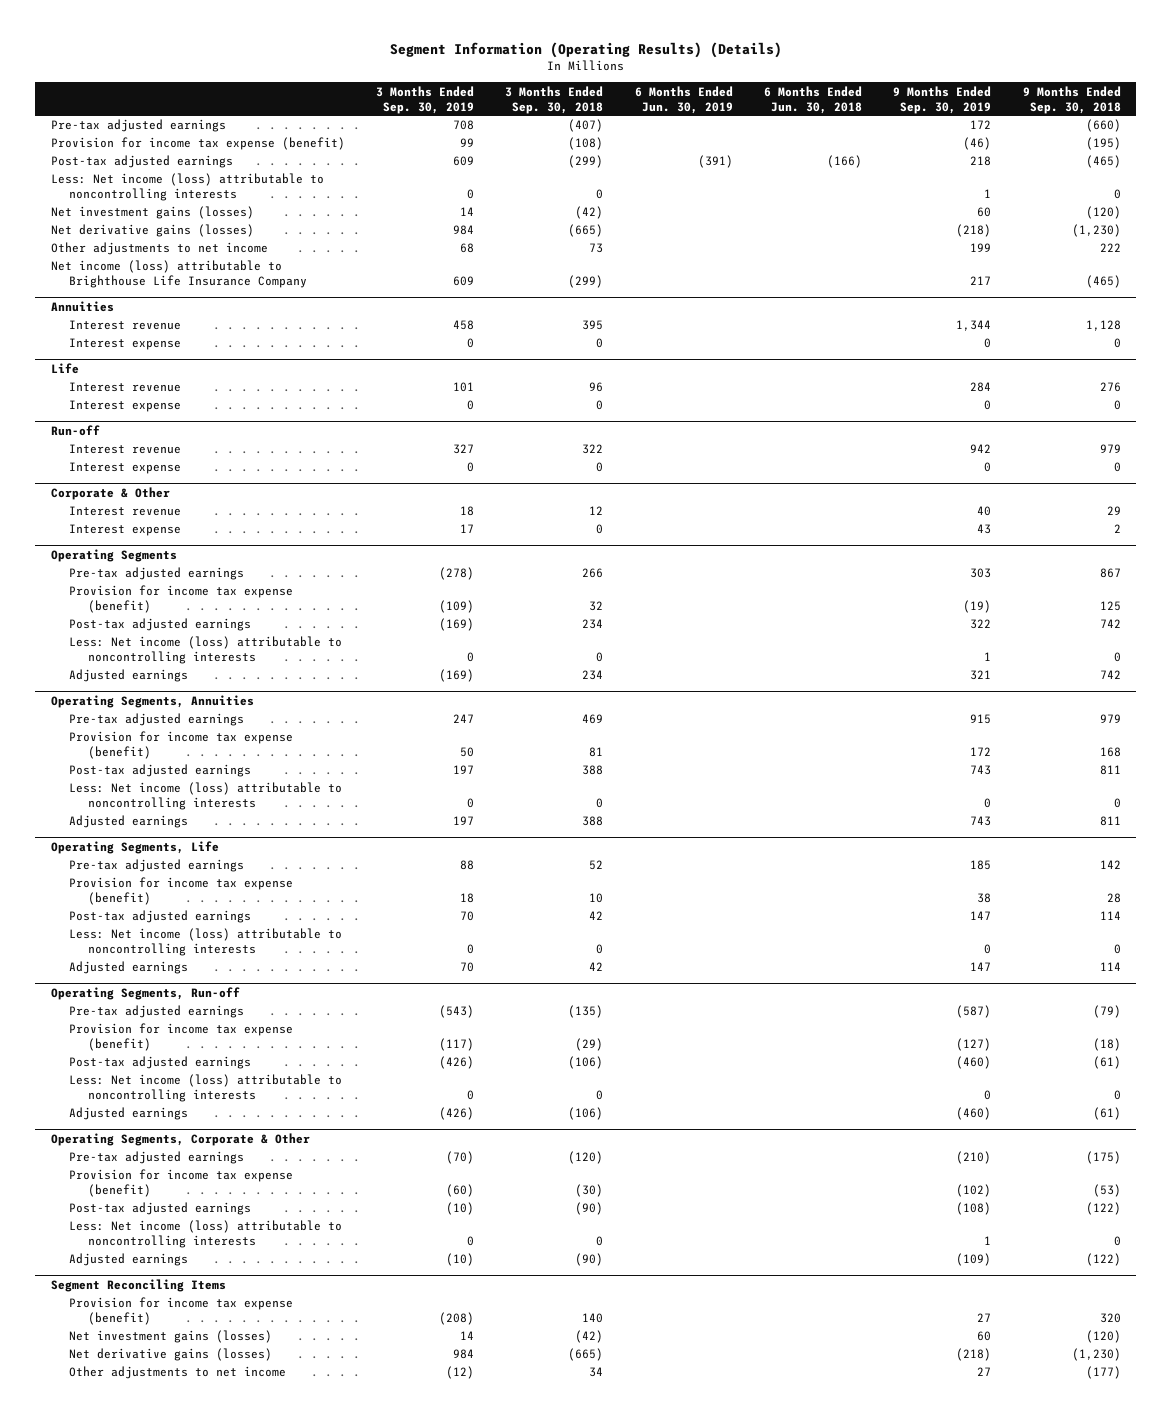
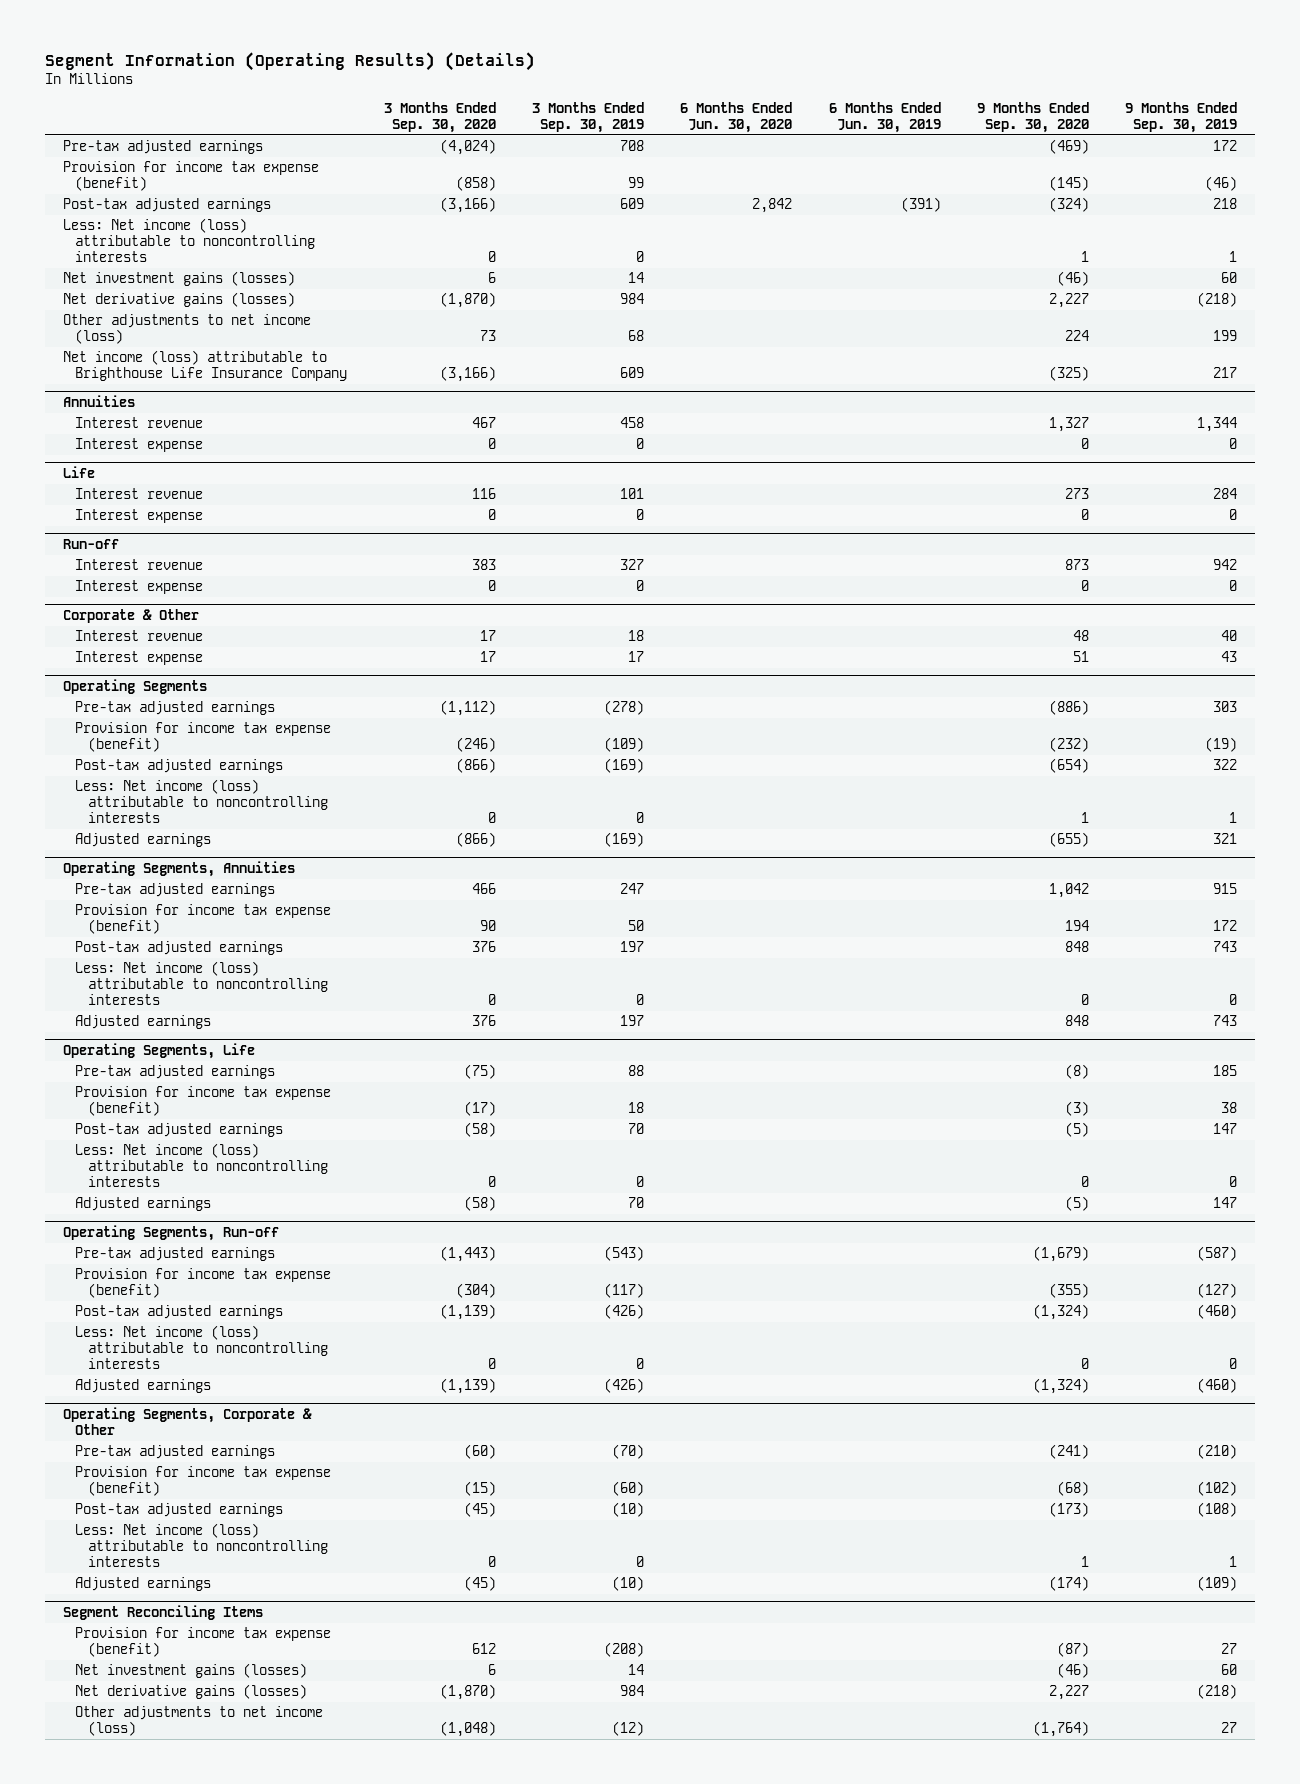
[505,85,604,114] 3 Months Ended Sep. 30, 2018 -> none
[764,85,863,114] 6 Months Ended Jun. 30, 2018 -> none
[1022,85,1121,114] 9 Months Ended Sep. 30, 2018 -> none
none -> [383,102,496,134] 3 Months Ended Sep. 30, 2020
none -> [680,102,793,134] 6 Months Ended Jun. 30, 2020
none -> [976,102,1089,134] 9 Months Ended Sep. 30, 2020
[50,242,268,256] Other adjustments to net income -> [62,314,311,345] Other adjustments to net income (loss)
[69,1366,287,1380] Other adjustments to net income -> [75,1706,324,1737] Other adjustments to net income (loss)

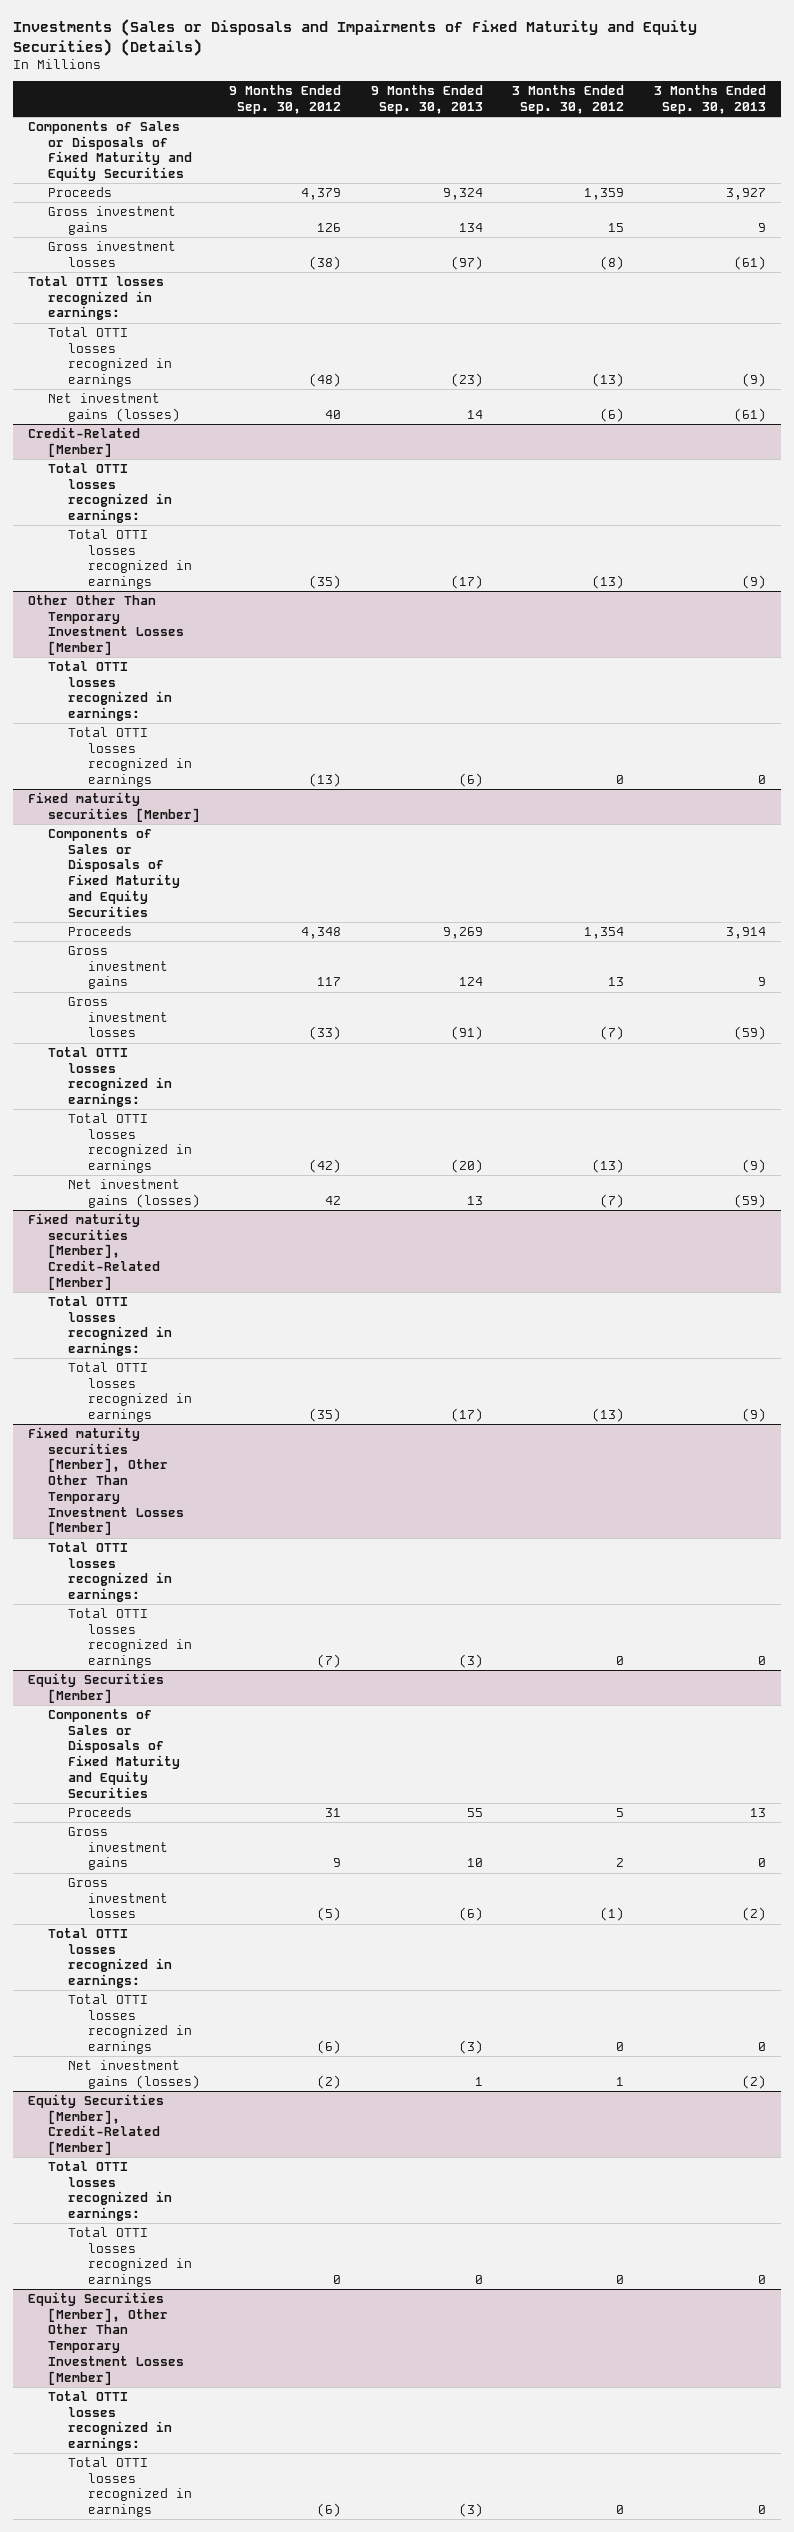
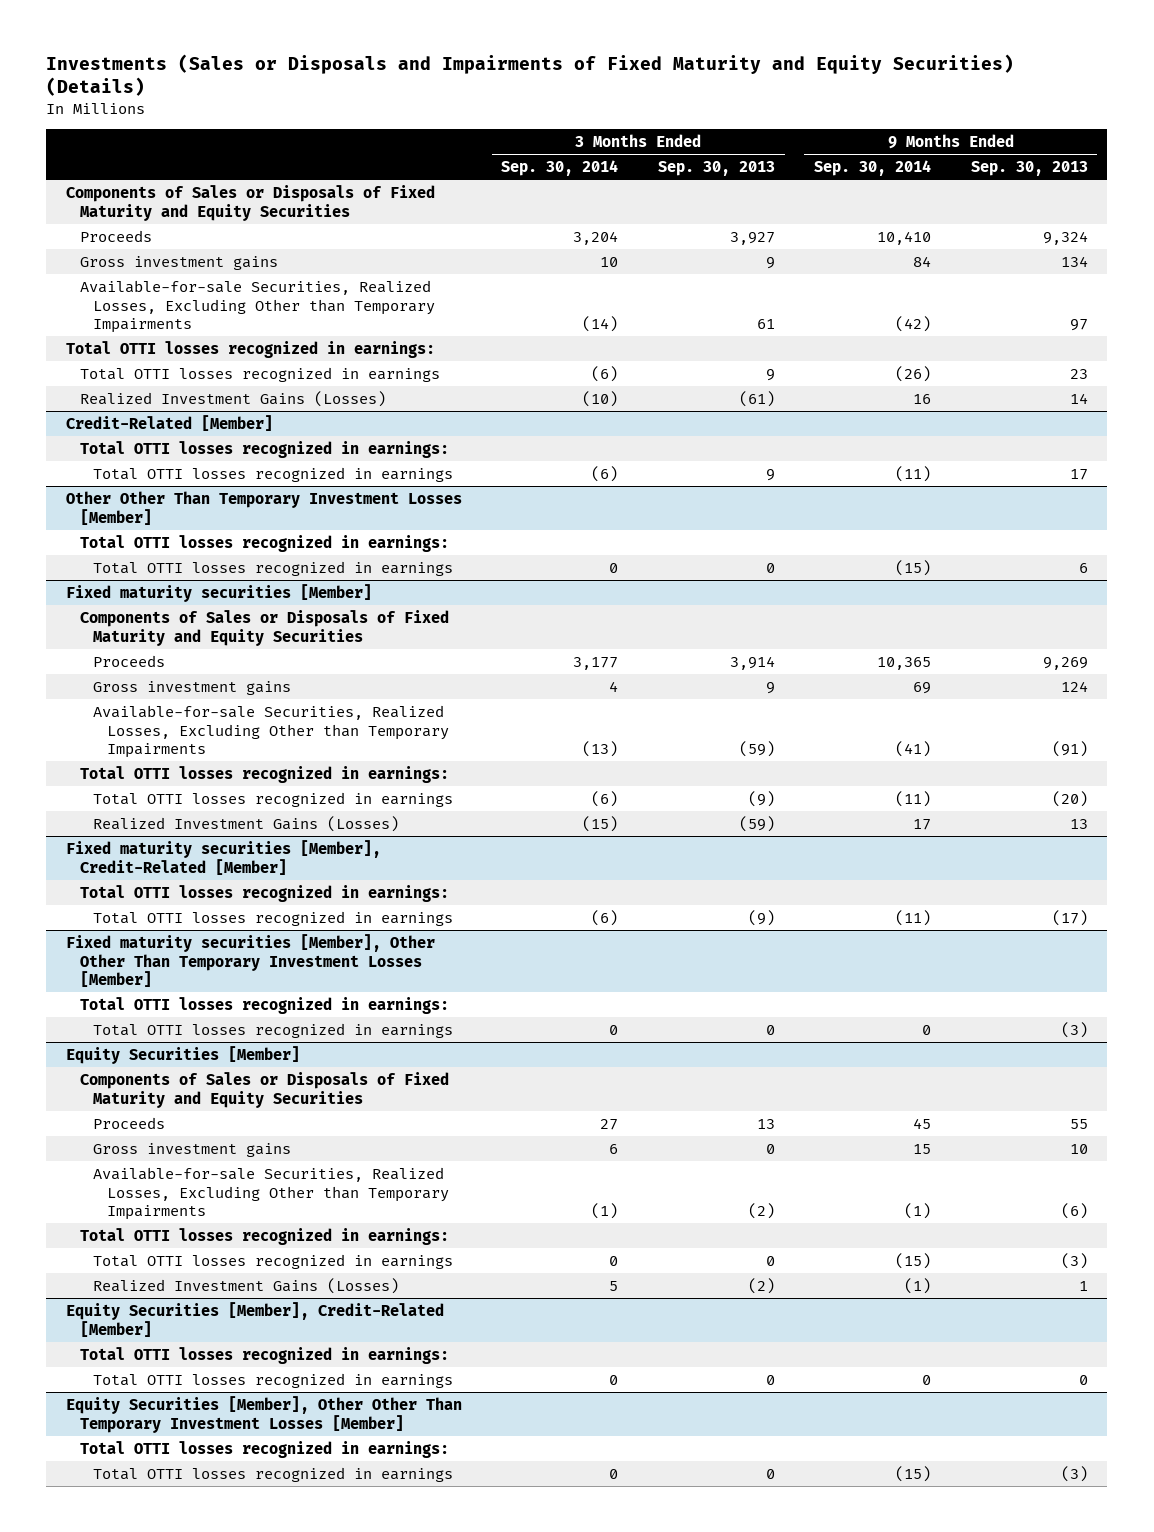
[229,85,342,114] 9 Months Ended Sep. 30, 2012 -> none
[512,85,625,114] 3 Months Ended Sep. 30, 2012 -> none
none -> [501,160,619,177] Sep. 30, 2014
none -> [814,160,932,177] Sep. 30, 2014
[47,240,176,267] Gross investment losses -> none
none -> [79,279,436,334] Available-for-sale Securities, Realized Losses, Excluding Other than Temporary Impairments
[450,373,483,388] (23) -> [1069,368,1088,379] 23
[741,373,766,388] (9) -> [765,368,775,381] 9
[47,392,180,422] Net investment gains (losses) -> [79,390,386,407] Realized Investment Gains (Losses)
[450,575,483,590] (17) -> [1069,468,1088,480] 17
[741,575,766,590] (9) -> [765,468,775,481] 9
[458,773,483,788] (6) -> [1078,562,1088,573] 6
[67,996,168,1038] Gross investment losses -> [93,704,450,759] Available-for-sale Securities, Realized Losses, Excluding Other than Temporary Impairments
[67,1178,200,1208] Net investment gains (losses) -> [93,815,400,832] Realized Investment Gains (Losses)
[67,1877,168,1919] Gross investment losses -> [93,1166,450,1221] Available-for-sale Securities, Realized Losses, Excluding Other than Temporary Impairments
[67,2059,200,2089] Net investment gains (losses) -> [93,1277,400,1294] Realized Investment Gains (Losses)

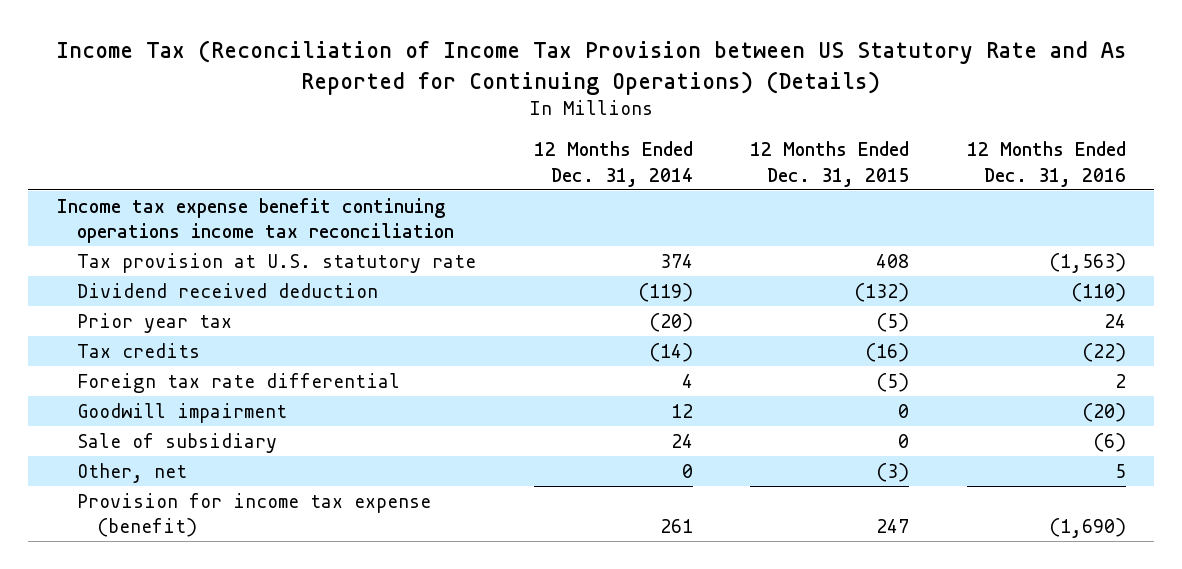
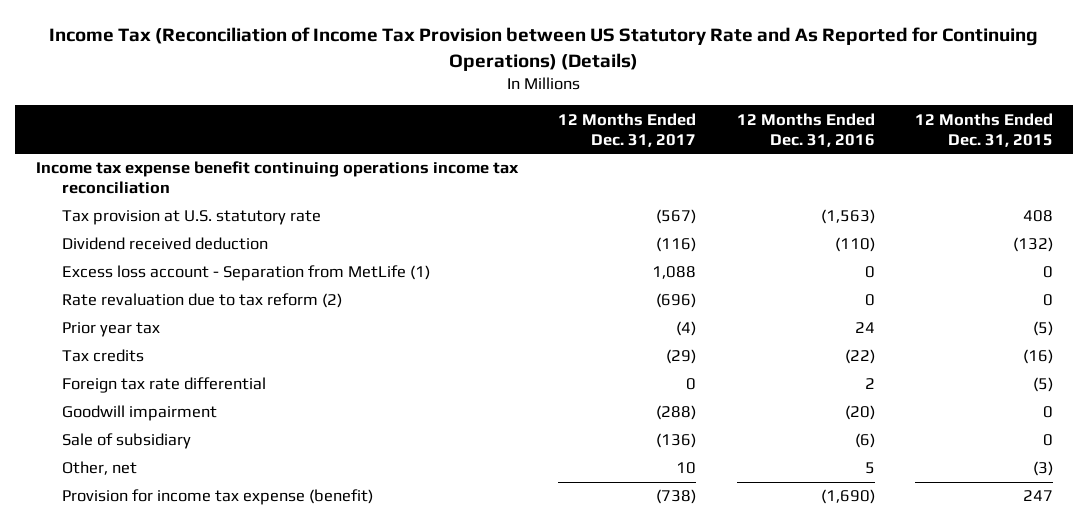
[533,141,693,187] 12 Months Ended Dec. 31, 2014 -> none
none -> [558,112,697,147] 12 Months Ended Dec. 31, 2017
none -> [61,265,430,282] Excess loss account - Separation from MetLife (1)
none -> [61,293,342,309] Rate revaluation due to tax reform (2)

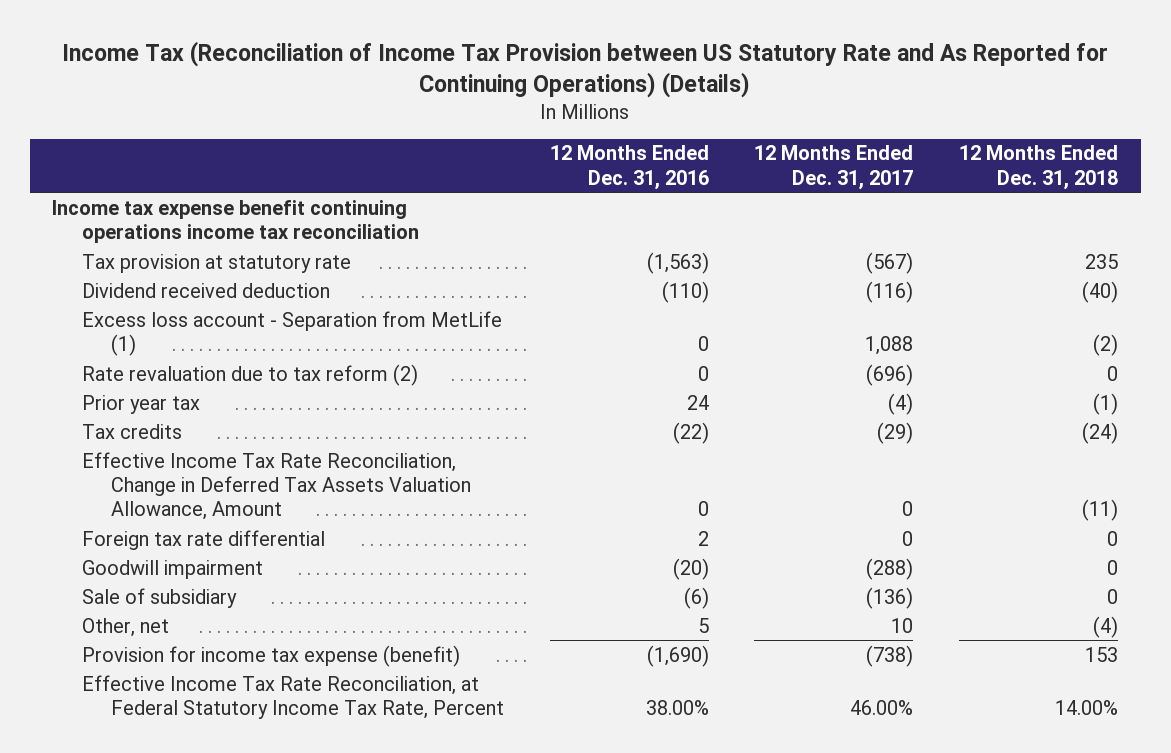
[915,112,1054,147] 12 Months Ended Dec. 31, 2015 -> none
none -> [959,145,1119,190] 12 Months Ended Dec. 31, 2018
[61,210,321,226] Tax provision at U.S. statutory rate -> [81,253,351,273] Tax provision at statutory rate
none -> [81,451,471,521] Effective Income Tax Rate Reconciliation, Change in Deferred Tax Assets Valuation Allowance, Amount
none -> [81,674,504,720] Effective Income Tax Rate Reconciliation, at Federal Statutory Income Tax Rate, Percent

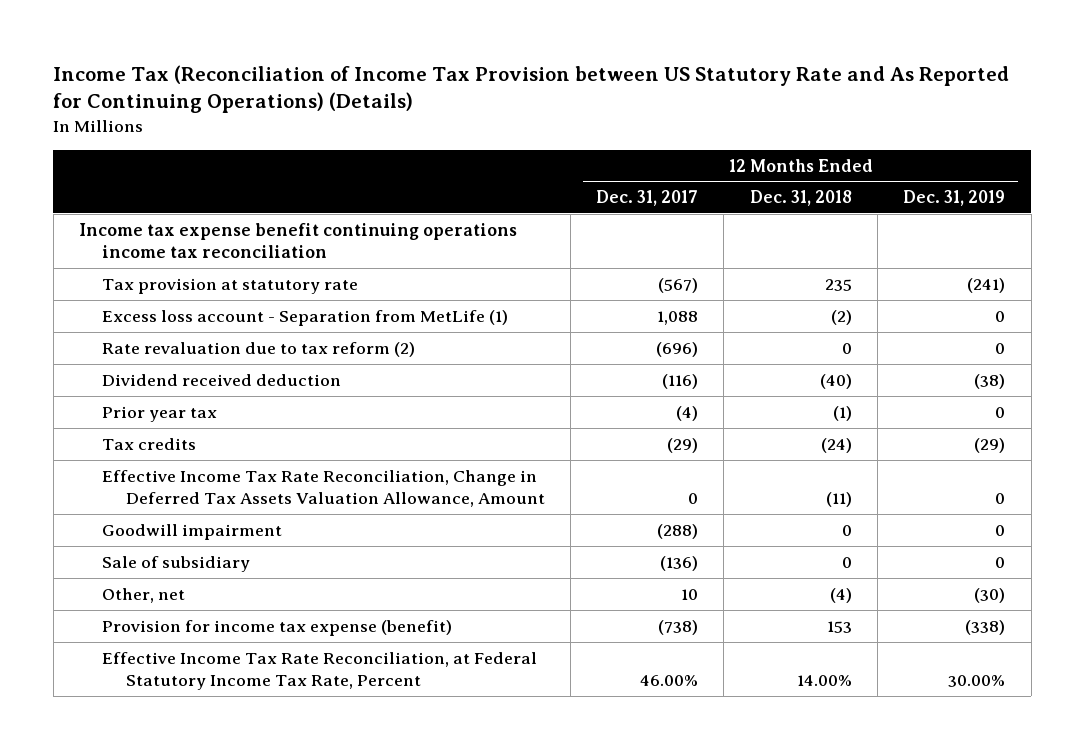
[549,145,709,190] 12 Months Ended Dec. 31, 2016 -> none
none -> [903,190,1006,207] Dec. 31, 2019
[81,282,330,298] Dividend received deduction -> [102,373,342,386] Dividend received deduction
[81,529,325,550] Foreign tax rate differential -> none

